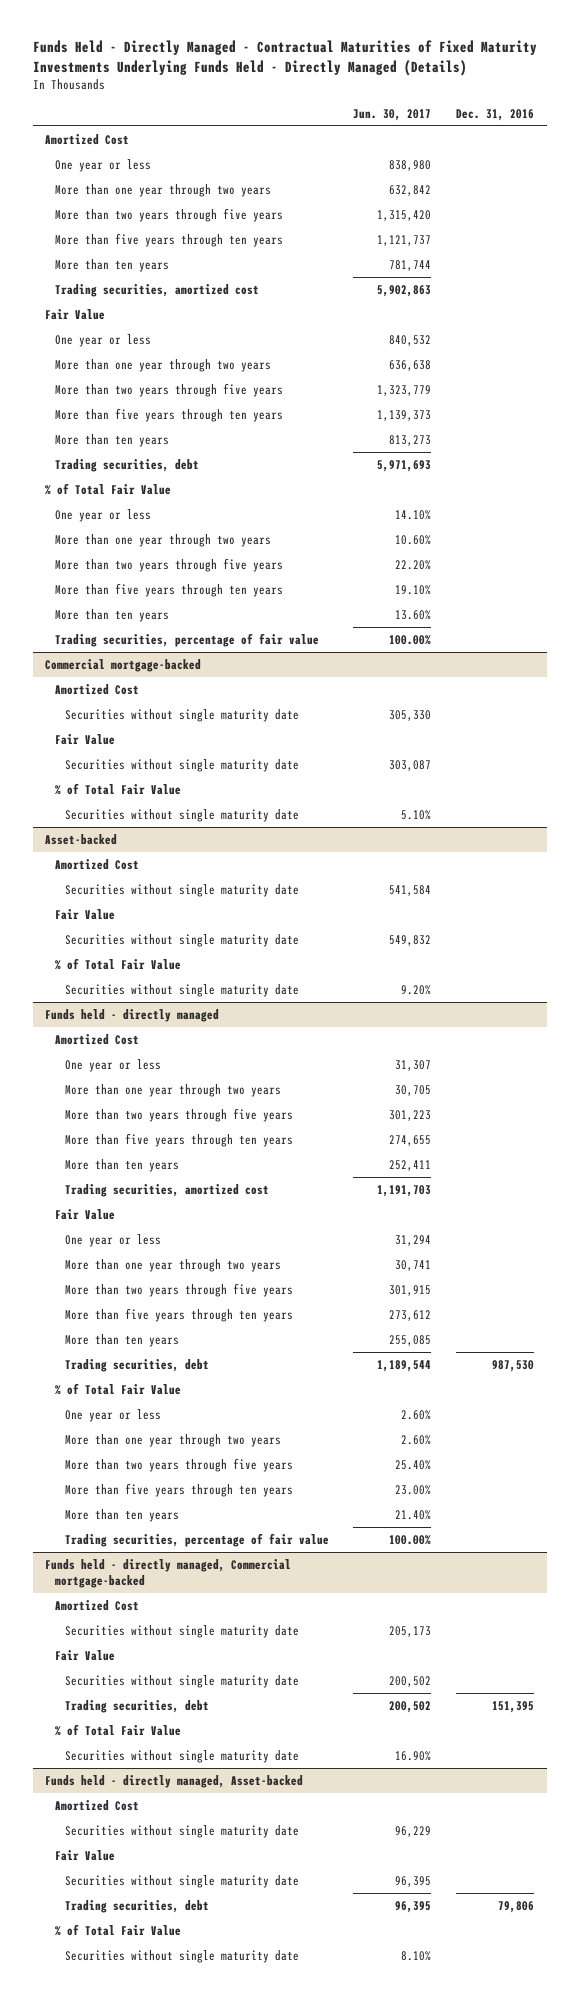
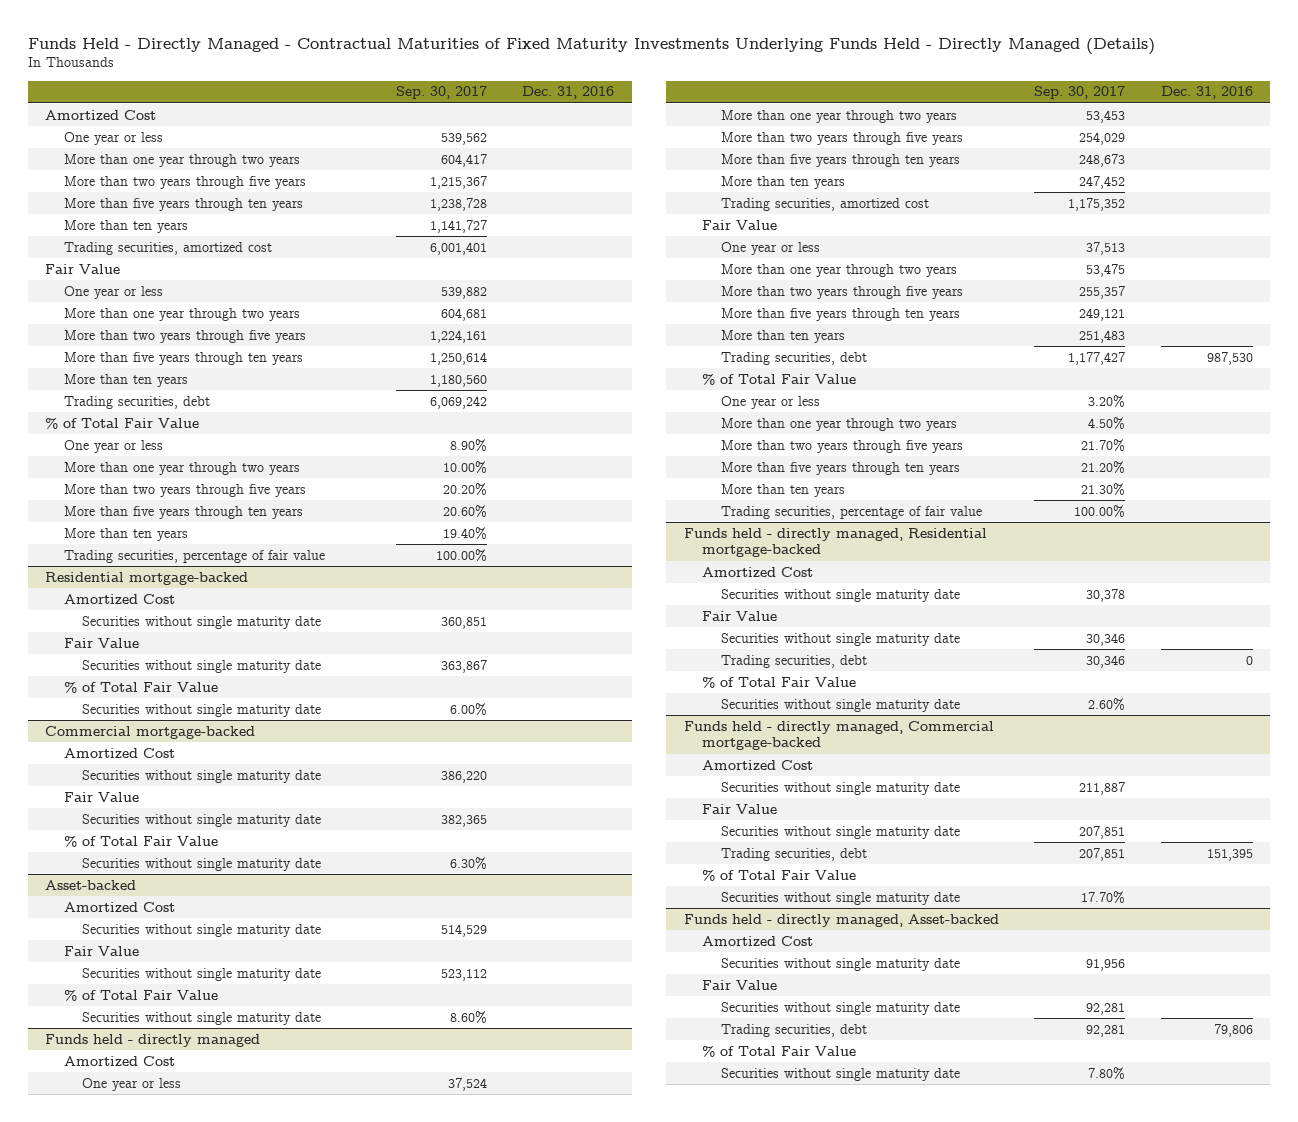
[353,108,432,121] Jun. 30, 2017 -> none
none -> [395,86,487,100] Sep. 30, 2017
none -> [45,571,249,585] Residential mortgage-backed
none -> [63,593,175,604] Amortized Cost
none -> [82,615,322,629] Securities without single maturity date
none -> [63,637,139,648] Fair Value
none -> [82,659,322,673] Securities without single maturity date
none -> [63,681,218,693] % of Total Fair Value
none -> [82,703,322,717] Securities without single maturity date
none -> [683,527,987,558] Funds held - directly managed, Residential mortgage-backed
none -> [702,566,814,577] Amortized Cost
none -> [720,588,960,602] Securities without single maturity date
none -> [702,610,778,621] Fair Value
none -> [720,632,960,646] Securities without single maturity date
none -> [720,654,867,668] Trading securities, debt
none -> [702,676,857,688] % of Total Fair Value
none -> [720,698,960,712] Securities without single maturity date

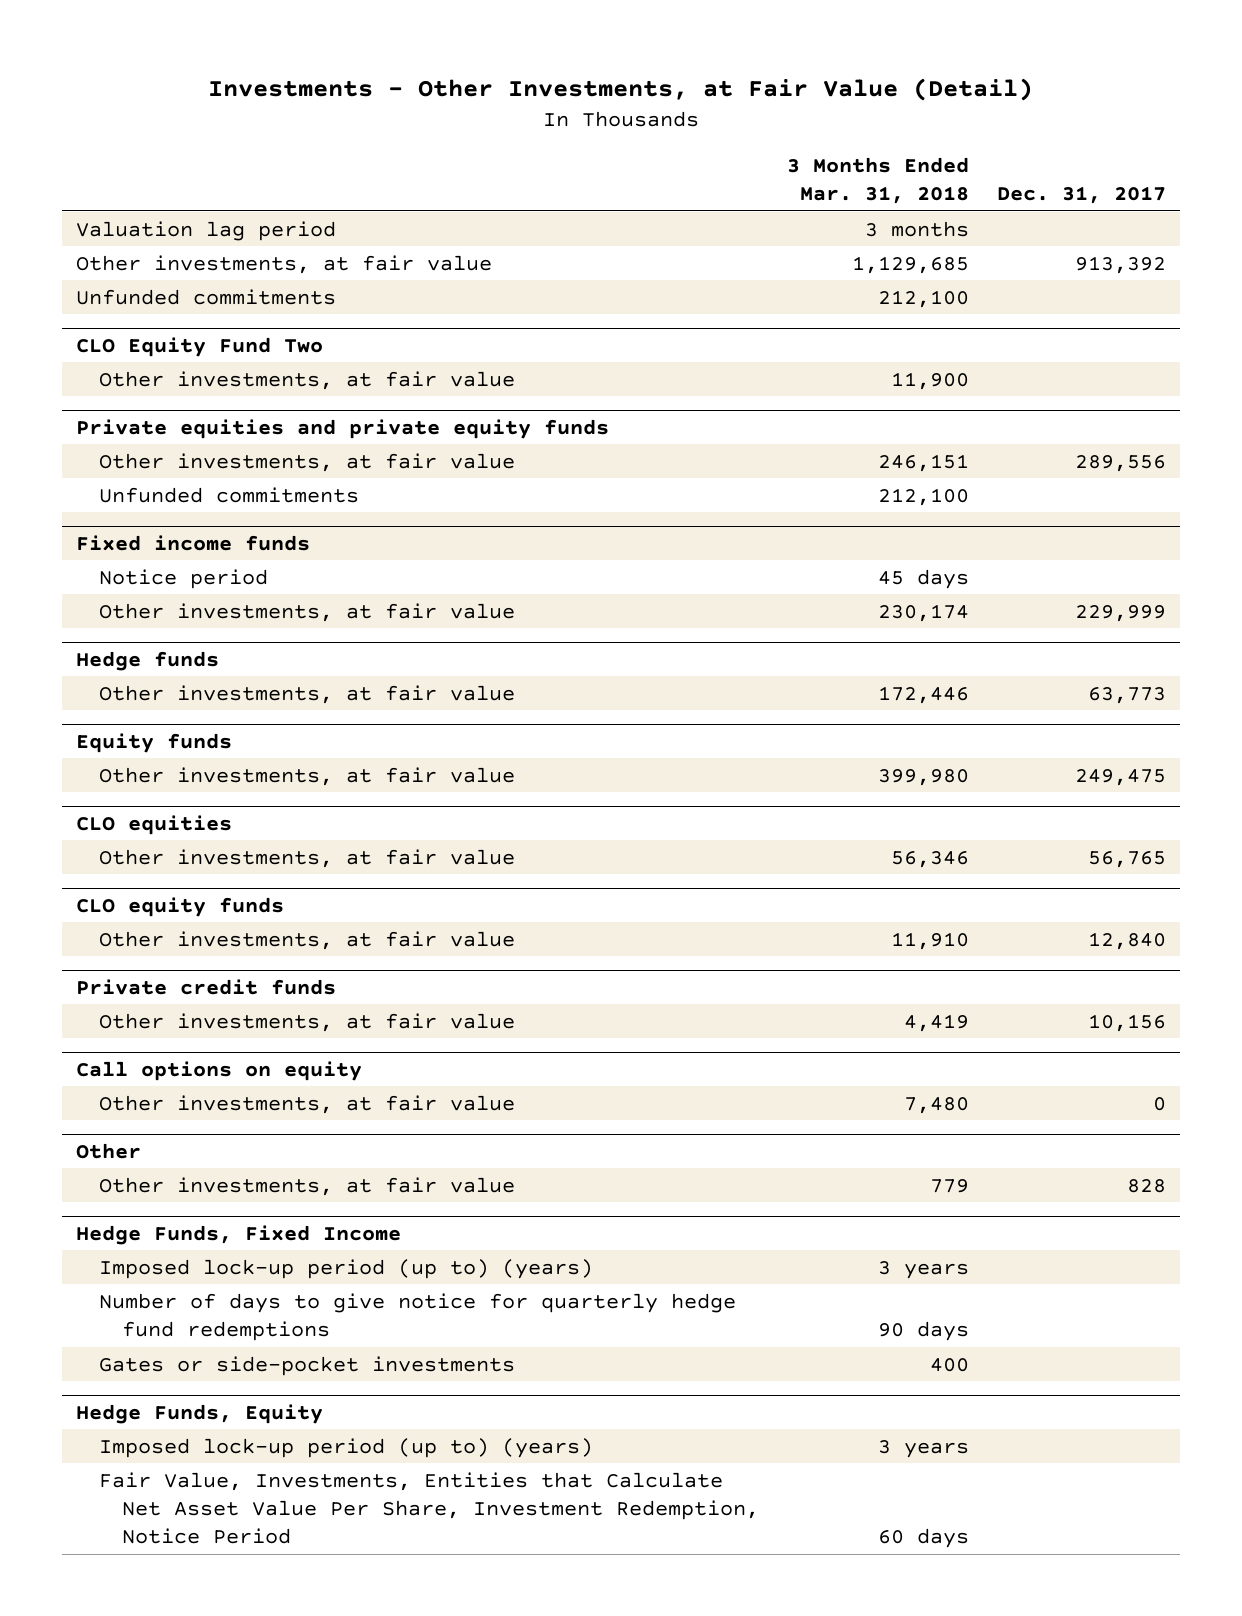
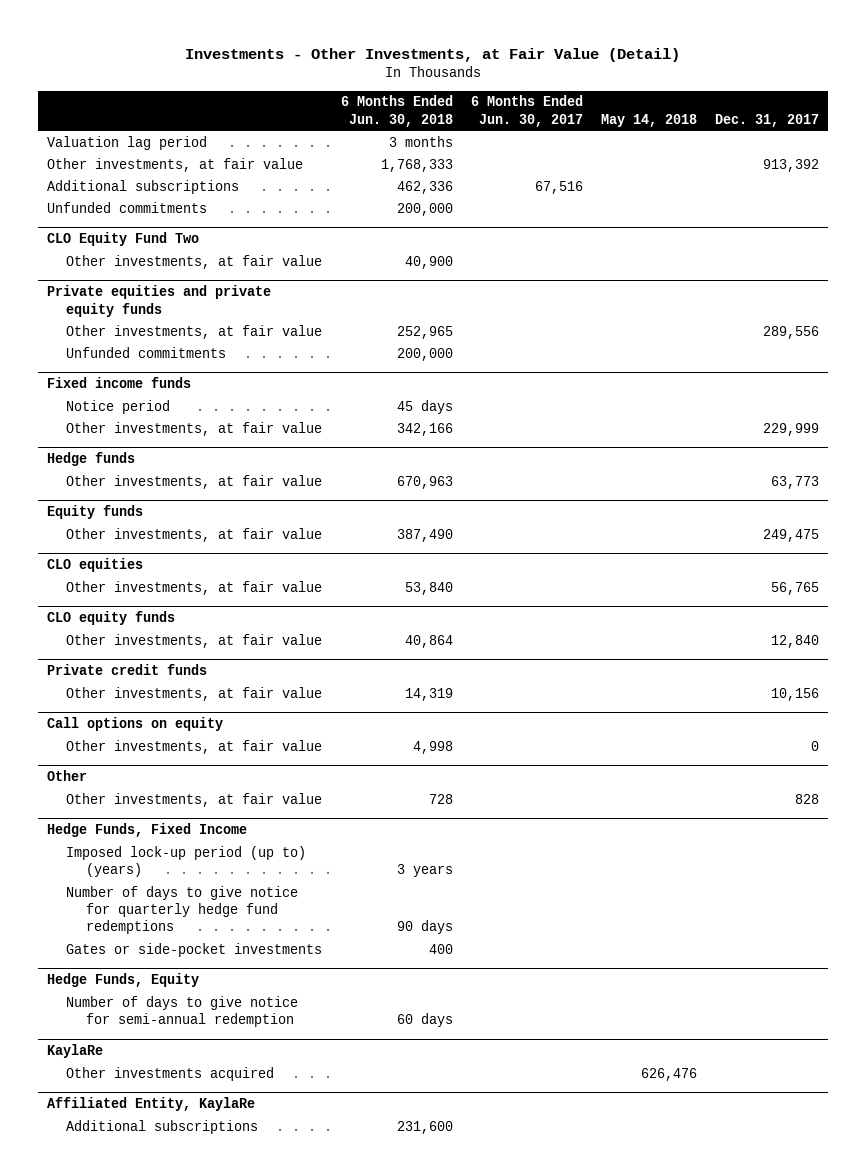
[786,156,969,205] 3 Months Ended Mar. 31, 2018 -> none
none -> [340,95,453,127] 6 Months Ended Jun. 30, 2018
none -> [470,95,583,127] 6 Months Ended Jun. 30, 2017
none -> [600,113,697,127] May 14, 2018
none -> [46,179,239,194] Additional subscriptions
[98,1437,593,1458] Imposed lock-up period (up to) (years) -> none
[98,1471,759,1545] Fair Value, Investments, Entities that Calculate Net Asset Value Per Share, Investment Redemption, Notice Period -> [66,995,299,1027] Number of days to give notice for semi-annual redemption
none -> [46,1044,103,1059] KaylaRe
none -> [66,1066,275,1081] Other investments acquired
none -> [46,1097,255,1112] Affiliated Entity, KaylaRe
none -> [66,1119,259,1134] Additional subscriptions

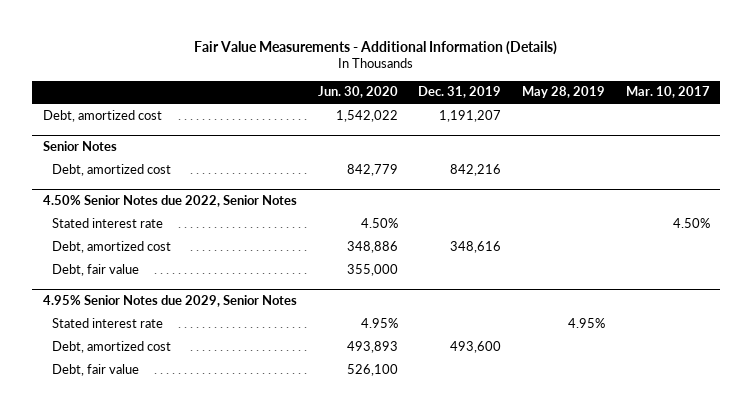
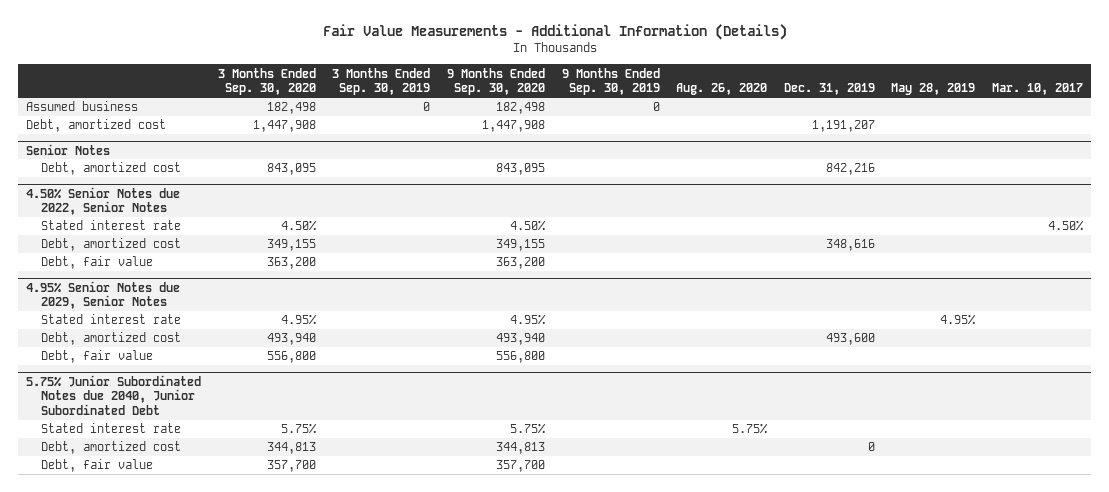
[317,86,398,99] Jun. 30, 2020 -> none
none -> [217,67,316,96] 3 Months Ended Sep. 30, 2020
none -> [332,67,431,96] 3 Months Ended Sep. 30, 2019
none -> [446,67,545,96] 9 Months Ended Sep. 30, 2020
none -> [561,67,660,96] 9 Months Ended Sep. 30, 2019
none -> [676,83,768,96] Aug. 26, 2020
none -> [26,101,139,112] Assumed business
none -> [26,374,202,416] 5.75% Junior Subordinated Notes due 2040, Junior Subordinated Debt
none -> [41,423,182,434] Stated interest rate
none -> [41,441,182,455] Debt, amortized cost
none -> [41,459,154,473] Debt, fair value

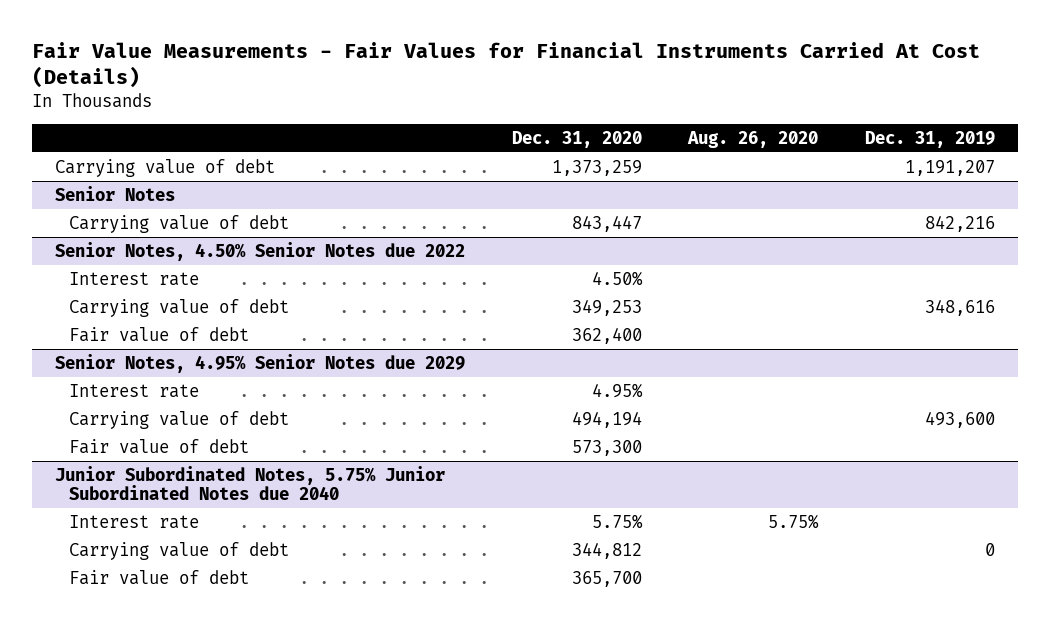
[322,24,787,41] Fair Value Measurements - Additional Information (Details) -> [31,42,980,89] Fair Value Measurements - Fair Values for Financial Instruments Carried At Cost (Details)
[217,67,316,96] 3 Months Ended Sep. 30, 2020 -> none
[332,67,431,96] 3 Months Ended Sep. 30, 2019 -> none
[446,67,545,96] 9 Months Ended Sep. 30, 2020 -> none
[561,67,660,96] 9 Months Ended Sep. 30, 2019 -> none
[891,83,976,96] May 28, 2019 -> none
[991,83,1083,96] Mar. 10, 2017 -> none
none -> [511,130,642,148] Dec. 31, 2020
[26,101,139,112] Assumed business -> none
[26,119,167,133] Debt, amortized cost -> [55,158,276,177] Carrying value of debt
[41,162,182,176] Debt, amortized cost -> [69,214,290,233] Carrying value of debt
[26,186,181,216] 4.50% Senior Notes due 2022, Senior Notes -> [55,241,466,261] Senior Notes, 4.50% Senior Notes due 2022
[41,220,182,231] Stated interest rate -> [69,271,200,286] Interest rate
[41,238,182,252] Debt, amortized cost -> [69,298,290,317] Carrying value of debt
[41,256,154,270] Debt, fair value -> [69,326,250,342] Fair value of debt
[26,280,181,310] 4.95% Senior Notes due 2029, Senior Notes -> [55,353,466,373] Senior Notes, 4.95% Senior Notes due 2029
[41,314,182,325] Stated interest rate -> [69,383,200,398] Interest rate
[41,332,182,346] Debt, amortized cost -> [69,410,290,429] Carrying value of debt
[41,350,154,364] Debt, fair value -> [69,438,250,454] Fair value of debt
[26,374,202,416] 5.75% Junior Subordinated Notes due 2040, Junior Subordinated Debt -> [55,465,446,501] Junior Subordinated Notes, 5.75% Junior Subordinated Notes due 2040
[41,423,182,434] Stated interest rate -> [69,514,200,529] Interest rate
[41,441,182,455] Debt, amortized cost -> [69,541,290,560] Carrying value of debt
[41,459,154,473] Debt, fair value -> [69,569,250,585] Fair value of debt

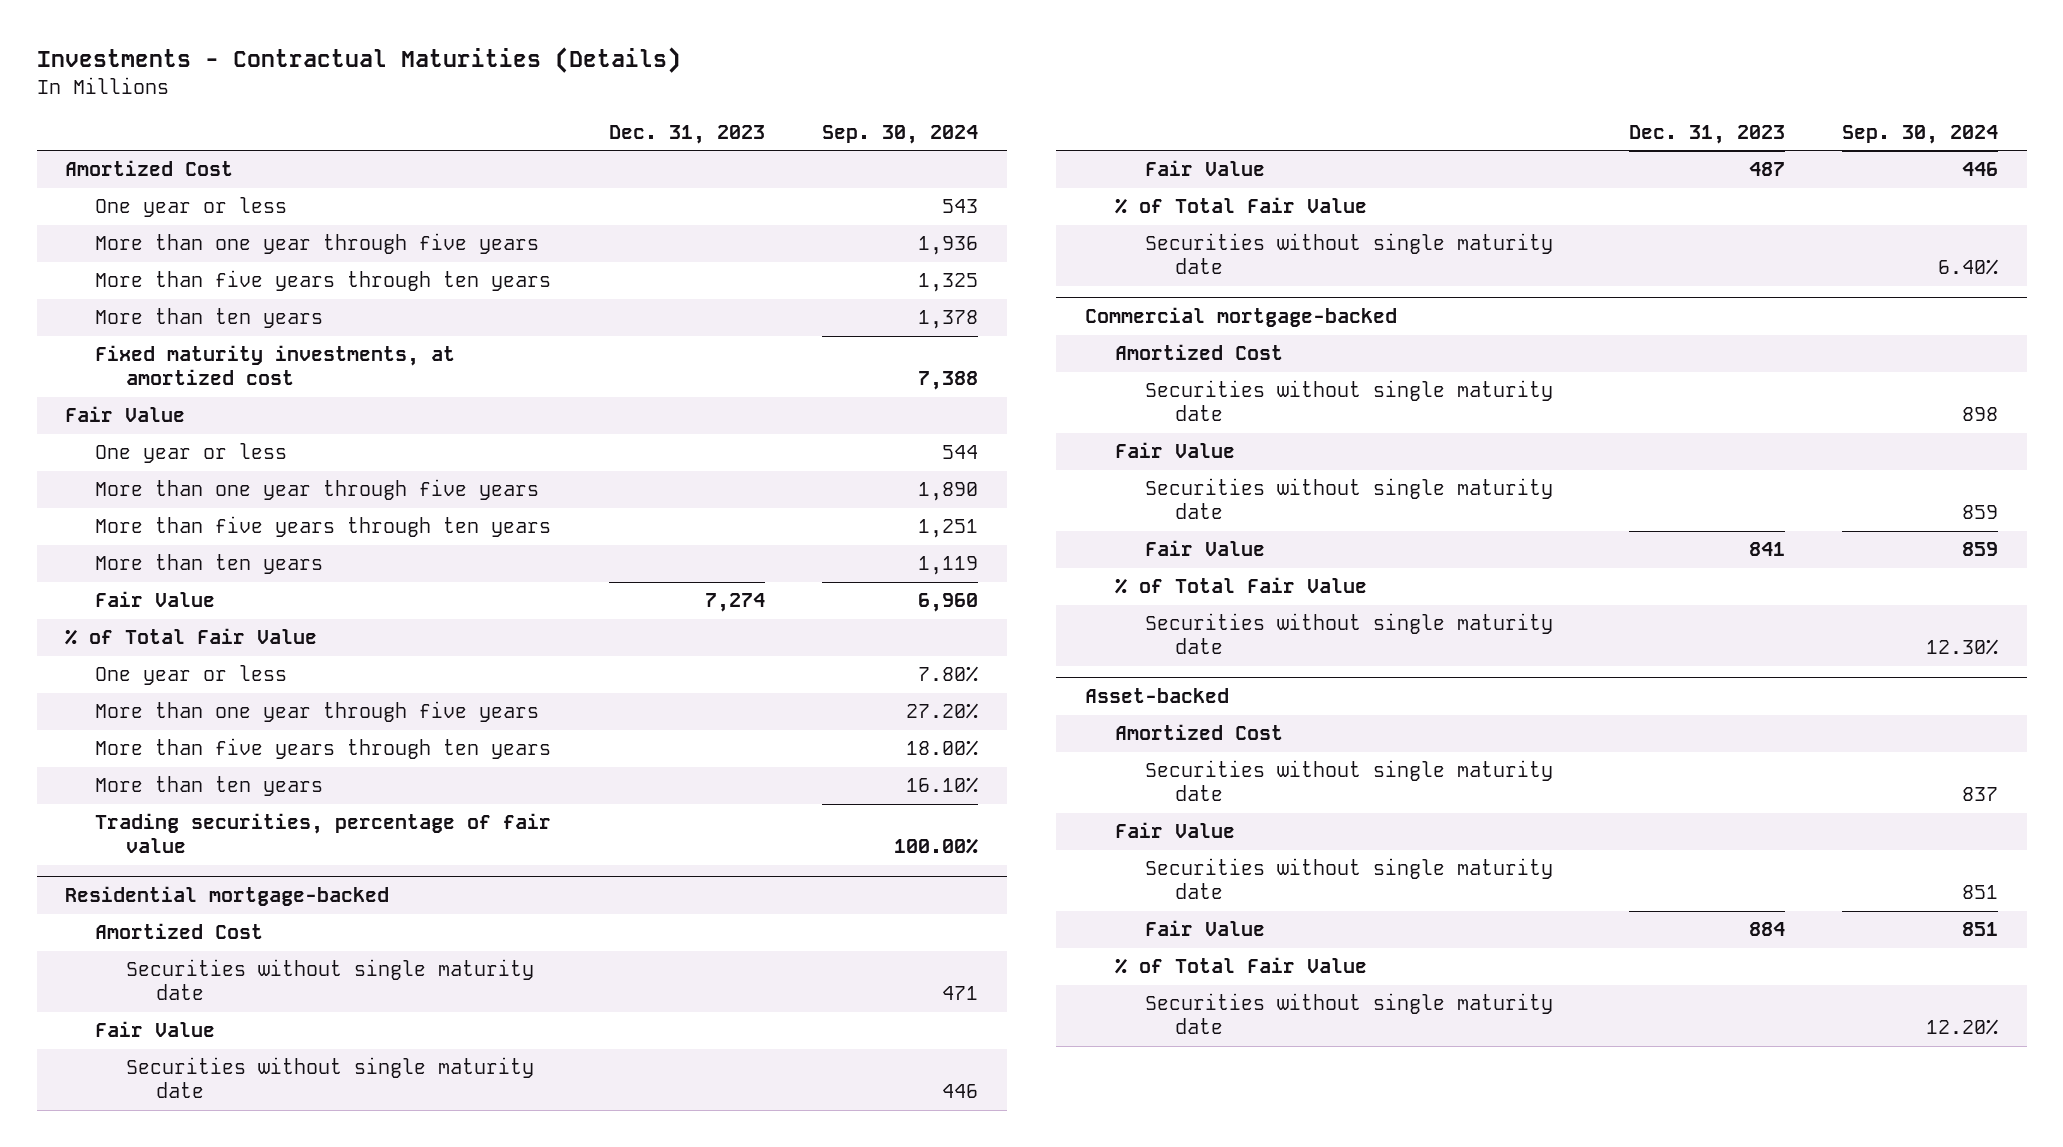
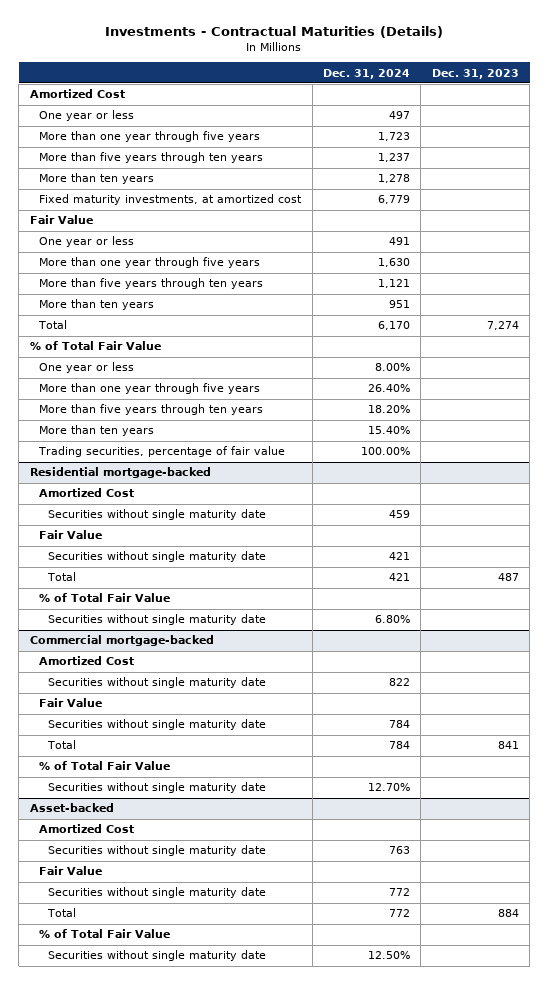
[822,124,979,144] Sep. 30, 2024 -> none
none -> [322,68,410,79] Dec. 31, 2024
[95,591,216,608] Fair Value -> [38,320,68,330] Total
[1145,160,1266,177] Fair Value -> [47,572,77,582] Total
[1145,540,1266,557] Fair Value -> [47,740,77,750] Total
[1145,920,1266,937] Fair Value -> [47,908,77,918] Total

